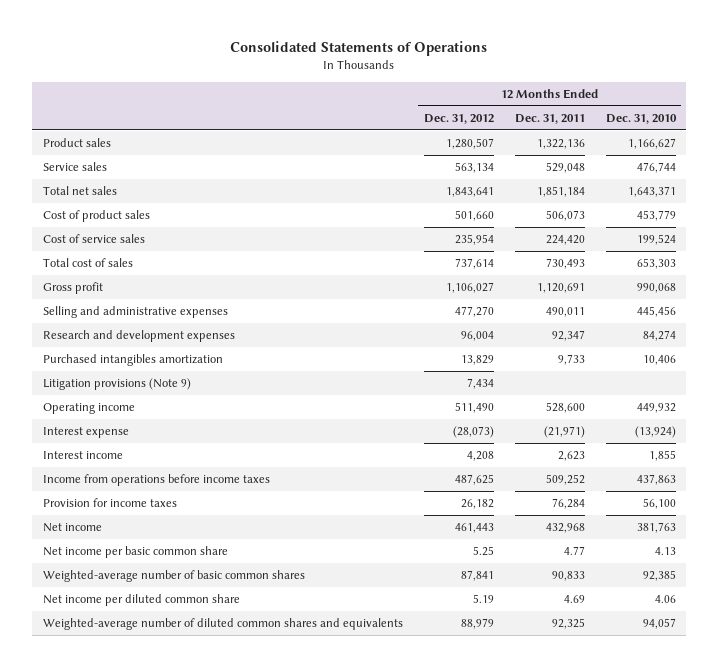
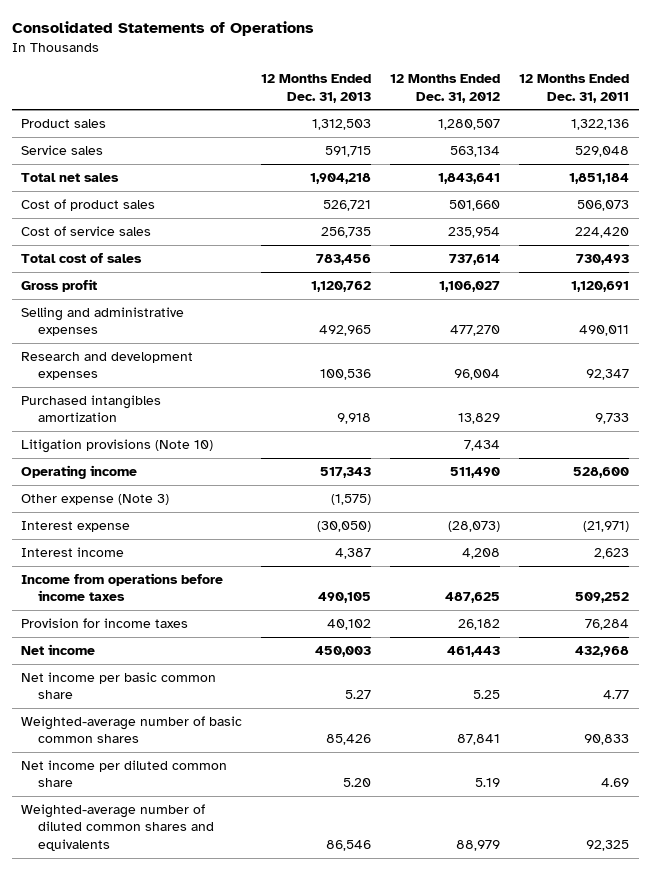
[605,114,677,125] Dec. 31, 2010 -> none
none -> [261,74,372,103] 12 Months Ended Dec. 31, 2013
[42,378,191,391] Litigation provisions (Note 9) -> [21,439,214,454] Litigation provisions (Note 10)
none -> [21,494,170,506] Other expense (Note 3)

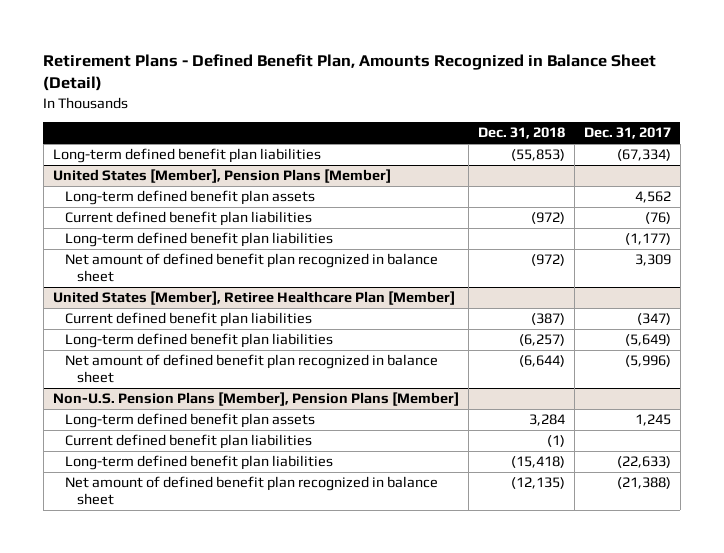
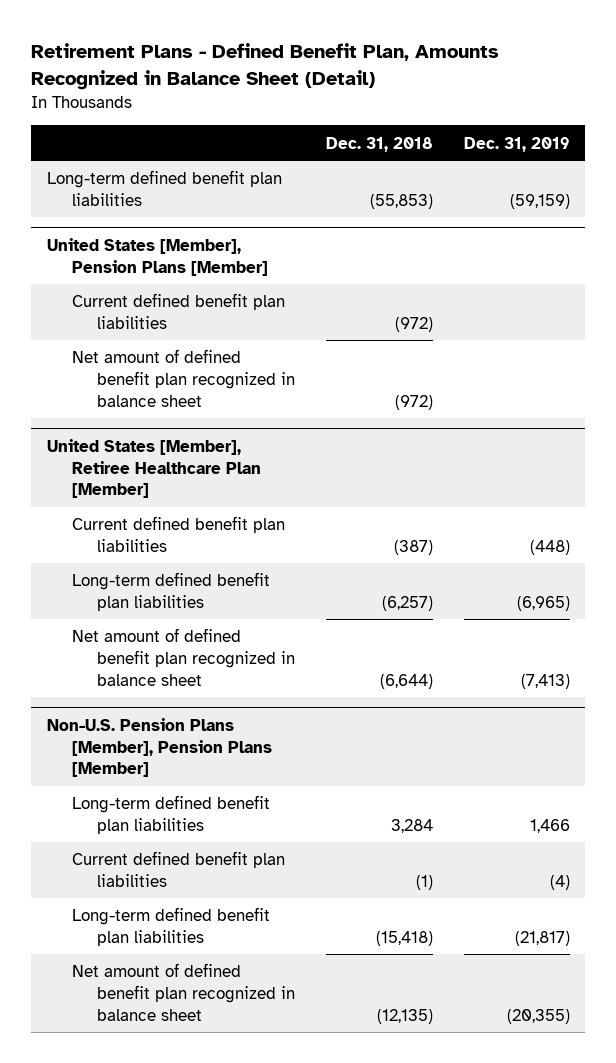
[583,127,671,140] Dec. 31, 2017 -> none
none -> [463,136,570,152] Dec. 31, 2019
[65,190,316,206] Long-term defined benefit plan assets -> none
[65,232,334,248] Long-term defined benefit plan liabilities -> none
[65,413,316,429] Long-term defined benefit plan assets -> [71,795,270,834] Long-term defined benefit plan liabilities

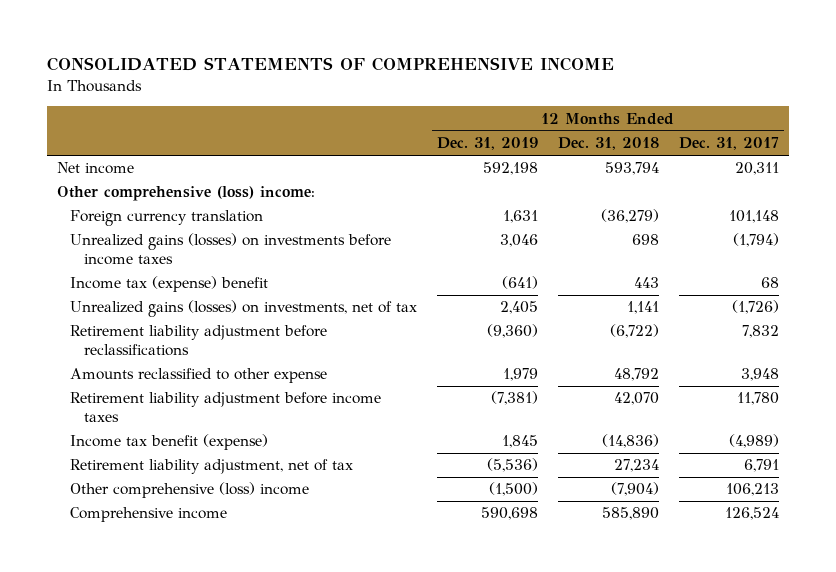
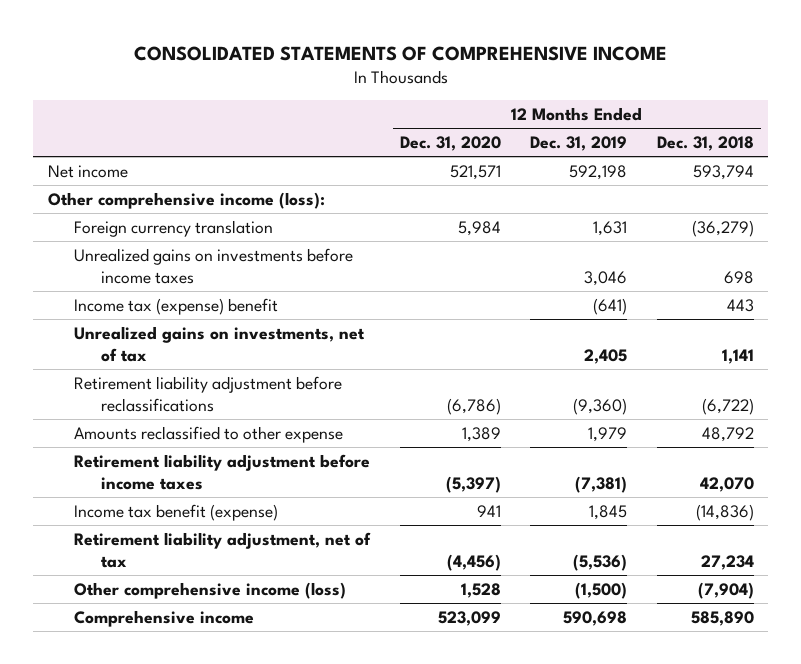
[679,137,780,151] Dec. 31, 2017 -> none
none -> [399,135,501,151] Dec. 31, 2020
[56,186,315,202] Other comprehensive (loss) income: -> [47,191,325,209] Other comprehensive income (loss):
[70,233,392,266] Unrealized gains (losses) on investments before income taxes -> [74,247,354,284] Unrealized gains on investments before income taxes
[70,300,418,318] Unrealized gains (losses) on investments, net of tax -> [74,325,366,362] Unrealized gains on investments, net of tax
[70,482,310,499] Other comprehensive (loss) income -> [74,581,347,599] Other comprehensive income (loss)

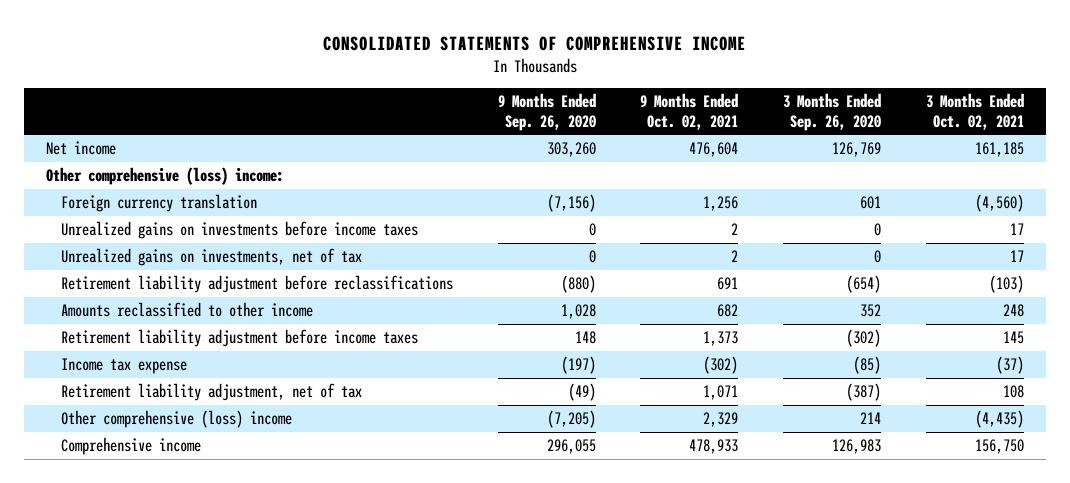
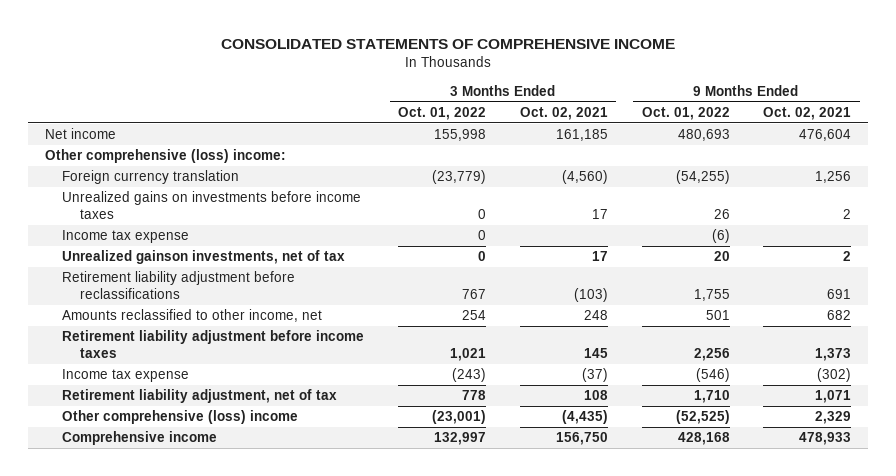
[497,93,596,131] 9 Months Ended Sep. 26, 2020 -> none
[783,93,882,131] 3 Months Ended Sep. 26, 2020 -> none
none -> [398,107,487,121] Oct. 01, 2022
none -> [641,107,730,121] Oct. 01, 2022
none -> [62,230,190,244] Income tax expense
[61,248,363,267] Unrealized gains on investments, net of tax -> [62,250,346,265] Unrealized gainson investments, net of tax
[61,302,314,318] Amounts reclassified to other income -> [62,309,323,323] Amounts reclassified to other income, net

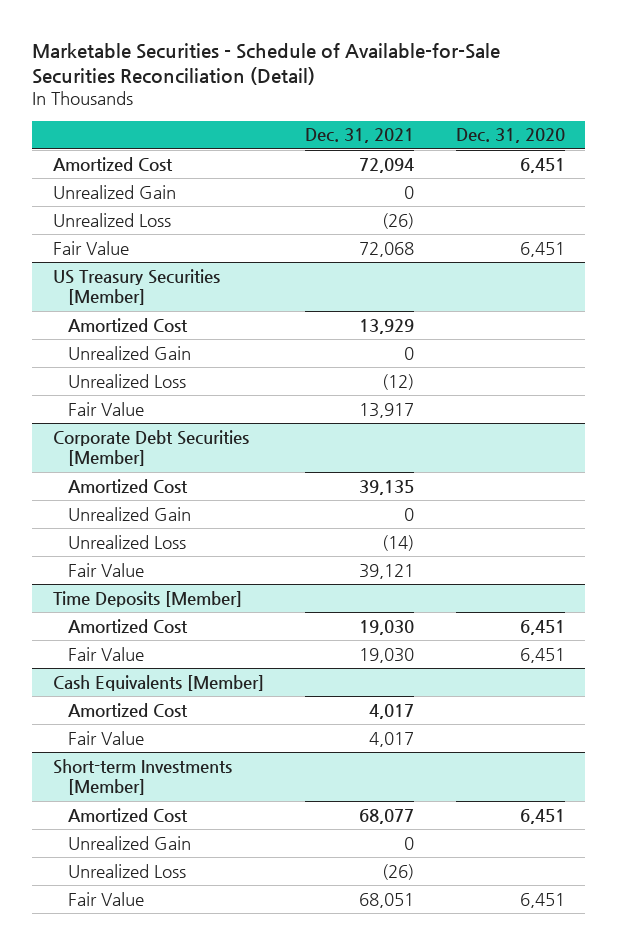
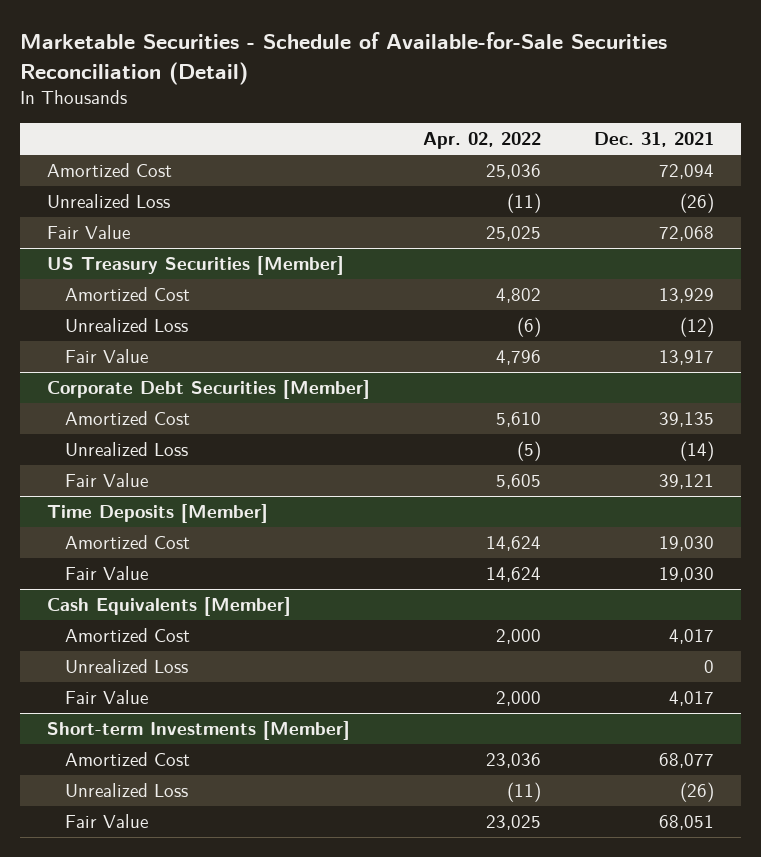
[455,128,565,144] Dec. 31, 2020 -> none
none -> [422,132,541,150] Apr. 02, 2022
[52,184,176,199] Unrealized Gain -> none
[67,345,191,360] Unrealized Gain -> none
[67,506,191,521] Unrealized Gain -> none
none -> [65,659,189,674] Unrealized Loss
[67,835,191,850] Unrealized Gain -> none

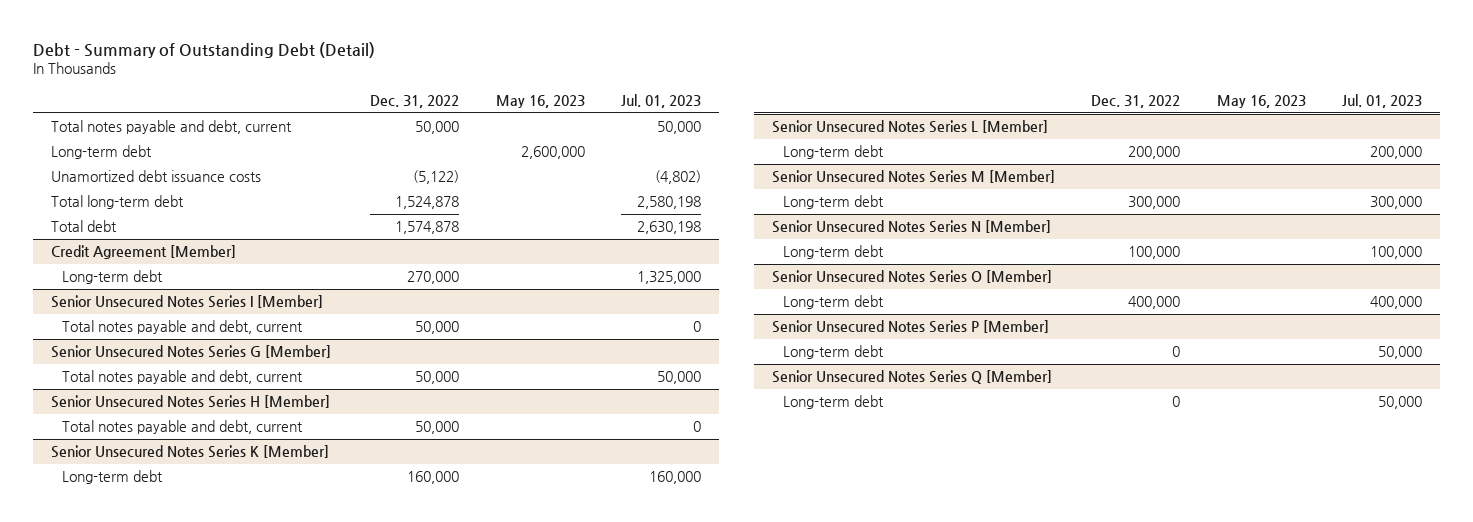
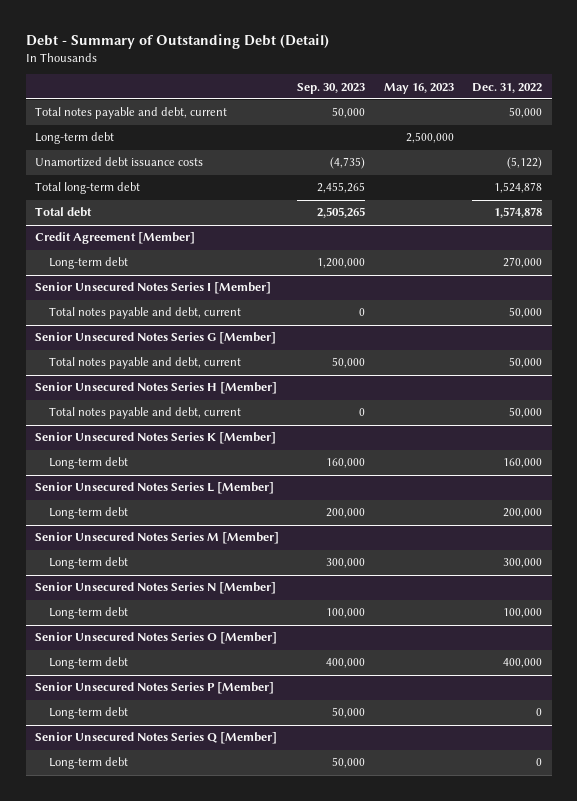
[621,93,702,108] Jul. 01, 2023 -> none
none -> [297,82,366,94] Sep. 30, 2023
[520,146,585,160] 2,600,000 -> [405,132,454,144] 2,500,000

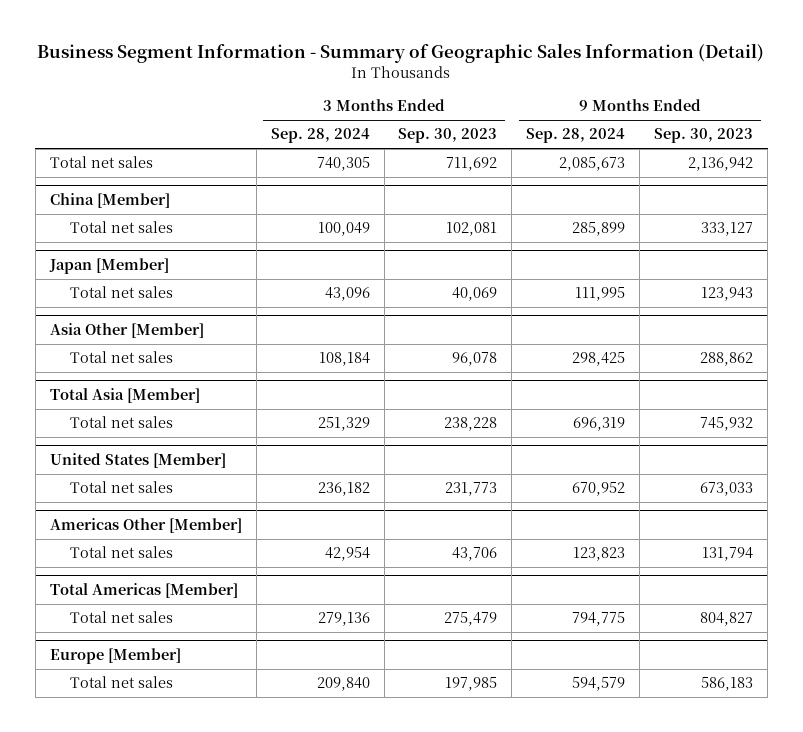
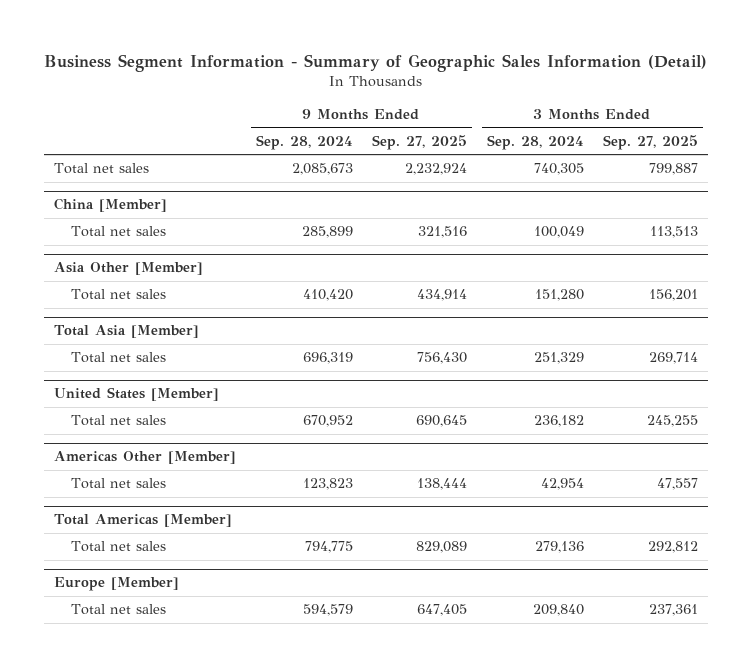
[398,128,498,144] Sep. 30, 2023 -> none
[654,128,754,144] Sep. 30, 2023 -> none
none -> [372,134,468,150] Sep. 27, 2025
none -> [603,134,699,150] Sep. 27, 2025
[48,257,169,274] Japan [Member] -> none
[69,286,173,299] Total net sales -> none
[318,352,370,367] 108,184 -> [534,289,584,302] 151,280
[572,352,626,367] 298,425 -> [302,289,353,302] 410,420

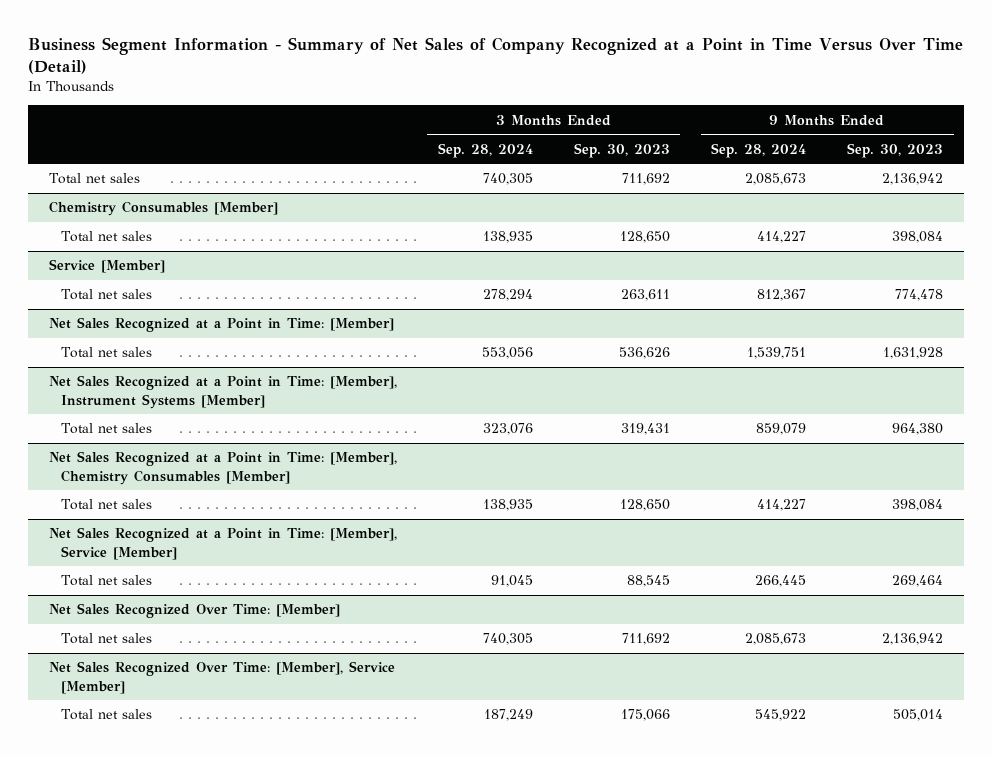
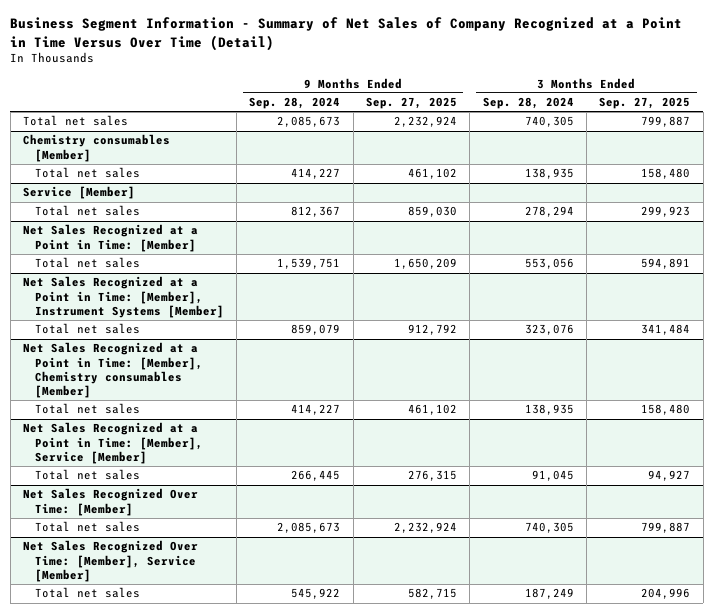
[574,142,671,158] Sep. 30, 2023 -> none
[847,142,944,158] Sep. 30, 2023 -> none
none -> [366,97,458,110] Sep. 27, 2025
none -> [599,97,691,110] Sep. 27, 2025
[48,201,278,217] Chemistry Consumables [Member] -> [22,134,170,162] Chemistry consumables [Member]
[48,451,397,485] Net Sales Recognized at a Point in Time: [Member], Chemistry Consumables [Member] -> [22,342,203,399] Net Sales Recognized at a Point in Time: [Member], Chemistry consumables [Member]

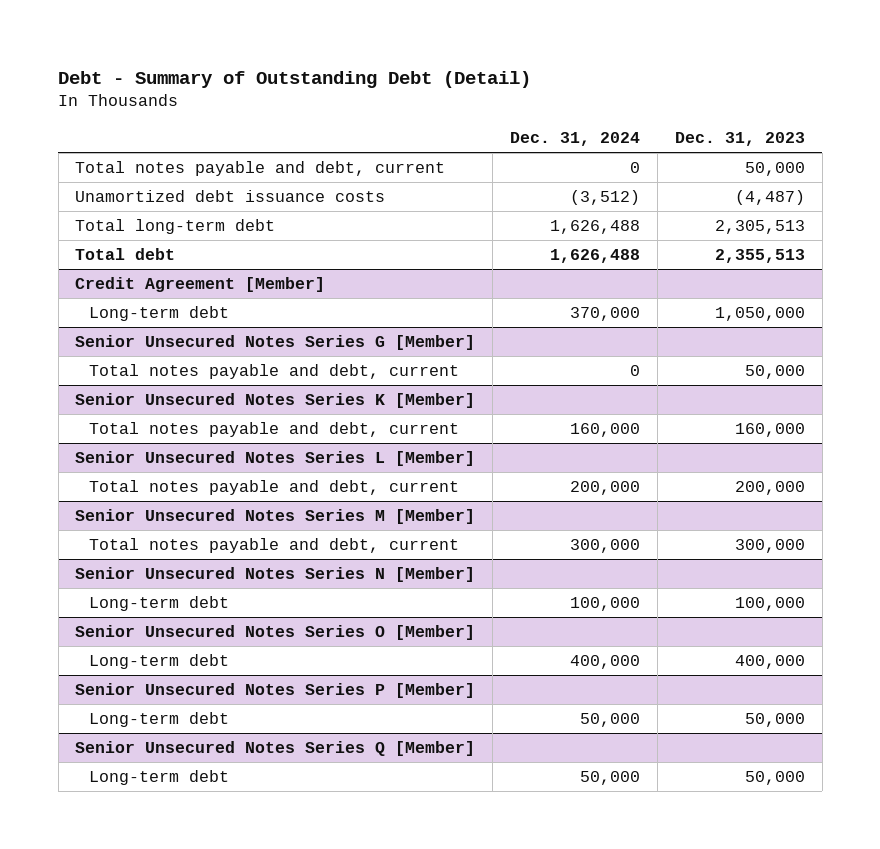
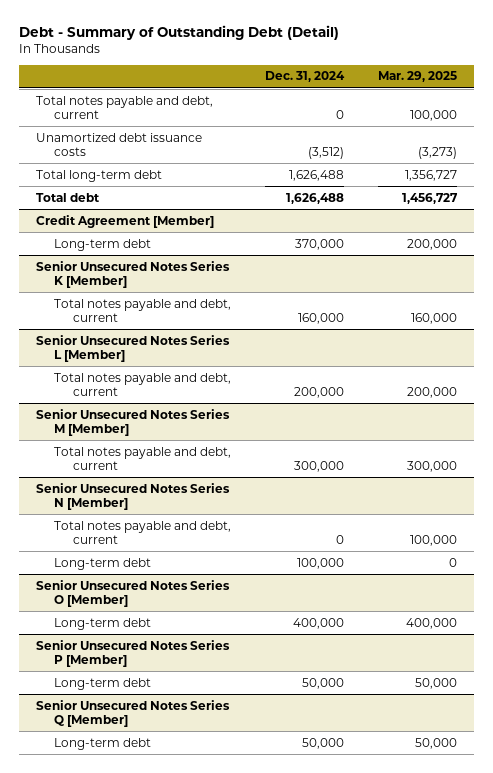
[674,132,805,147] Dec. 31, 2023 -> none
none -> [378,71,458,83] Mar. 29, 2025
[75,335,476,351] Senior Unsecured Notes Series G [Member] -> none
[88,364,459,380] Total notes payable and debt, current -> none
none -> [54,520,232,544] Total notes payable and debt, current

